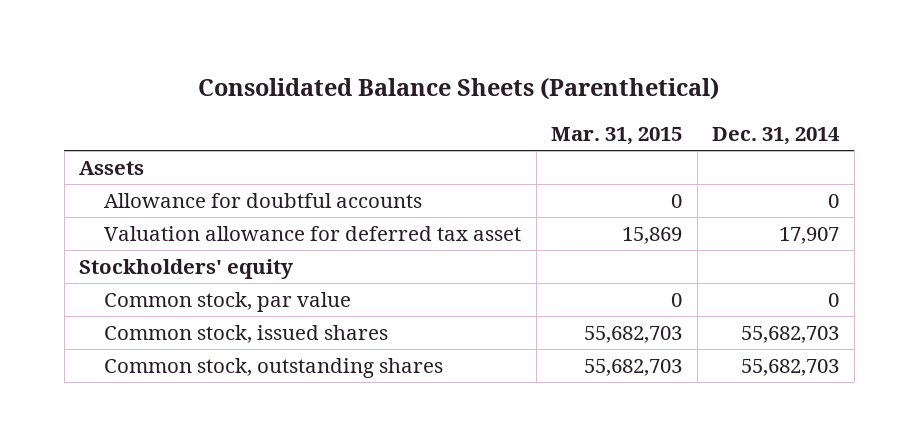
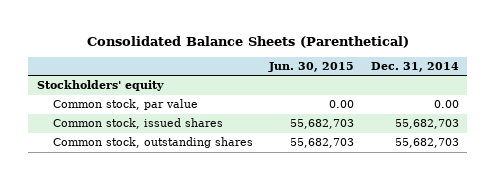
[551,126,683,145] Mar. 31, 2015 -> none
none -> [268,62,355,73] Jun. 30, 2015
[79,161,145,176] Assets -> none
[104,193,423,209] Allowance for doubtful accounts -> none
[104,226,522,242] Valuation allowance for deferred tax asset -> none
[828,293,840,308] 0 -> [433,100,459,109] 0.00

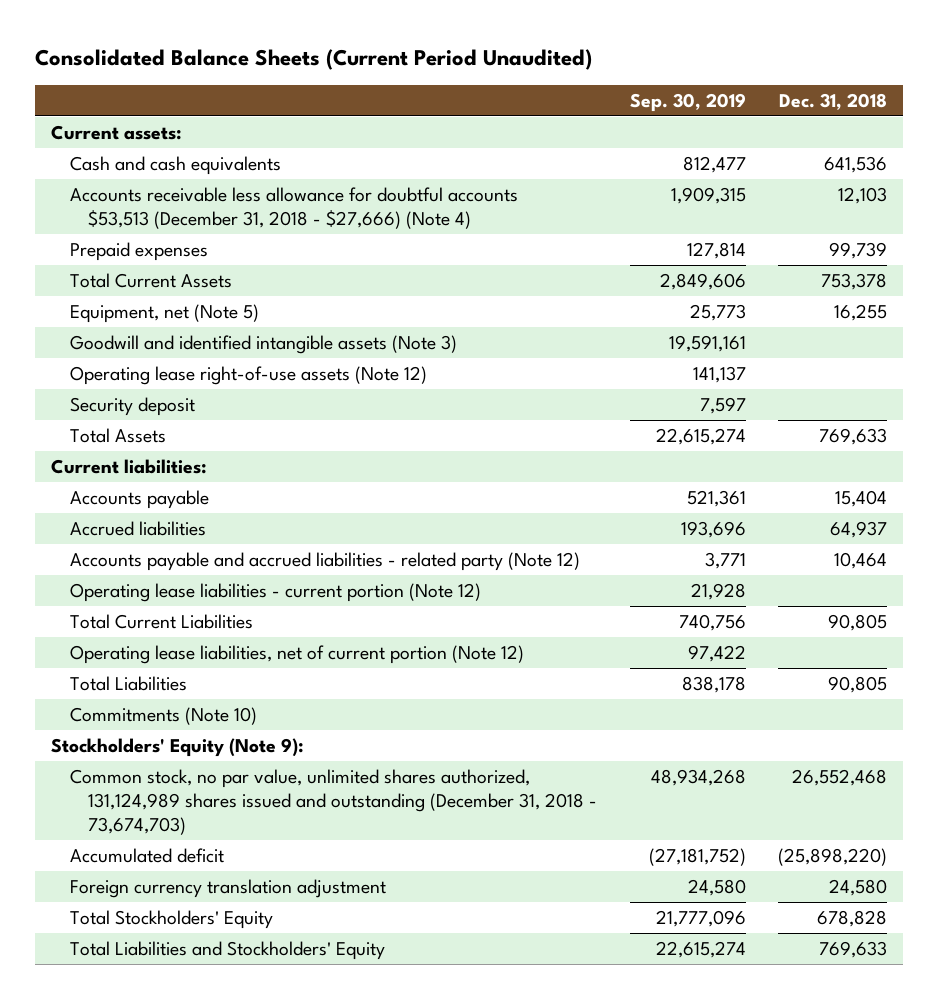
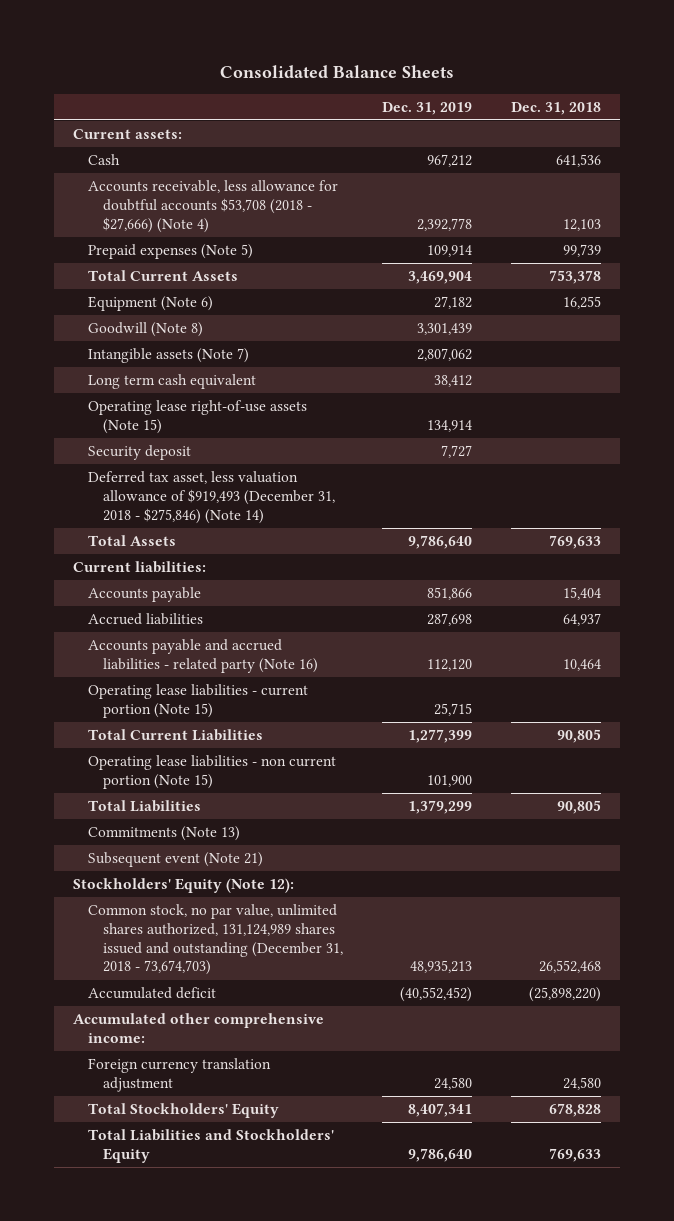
[35,49,593,71] Consolidated Balance Sheets (Current Period Unaudited) -> [219,65,454,79] Consolidated Balance Sheets
[629,92,746,112] Sep. 30, 2019 -> none
none -> [382,101,473,115] Dec. 31, 2019
[69,155,281,175] Cash and cash equivalents -> [88,154,121,166] Cash
[69,186,518,229] Accounts receivable less allowance for doubtful accounts $53,513 (December 31, 2018 - $27,666) (Note 4) -> [88,180,339,233] Accounts receivable, less allowance for doubtful accounts $53,708 (2018 - $27,666) (Note 4)
[69,241,208,261] Prepaid expenses -> [88,244,254,260] Prepaid expenses (Note 5)
[69,334,457,354] Goodwill and identified intangible assets (Note 3) -> none
[69,303,259,323] Equipment, net (Note 5) -> [88,296,214,312] Equipment (Note 6)
none -> [88,322,204,338] Goodwill (Note 8)
none -> [88,348,250,364] Intangible assets (Note 7)
none -> [88,374,257,390] Long term cash equivalent
[69,365,427,385] Operating lease right-of-use assets (Note 12) -> [88,400,308,434] Operating lease right-of-use assets (Note 15)
none -> [88,471,336,524] Deferred tax asset, less valuation allowance of $919,493 (December 31, 2018 - $275,846) (Note 14)
[69,551,580,571] Accounts payable and accrued liabilities - related party (Note 12) -> [88,639,319,673] Accounts payable and accrued liabilities - related party (Note 16)
[69,582,481,602] Operating lease liabilities - current portion (Note 12) -> [88,684,309,718] Operating lease liabilities - current portion (Note 15)
[69,644,524,664] Operating lease liabilities, net of current portion (Note 12) -> [88,755,337,789] Operating lease liabilities - non current portion (Note 15)
[69,706,257,725] Commitments (Note 10) -> [88,826,241,842] Commitments (Note 13)
none -> [88,852,264,868] Subsequent event (Note 21)
[51,737,305,757] Stockholders' Equity (Note 9): -> [73,878,295,894] Stockholders' Equity (Note 12):
none -> [73,1013,325,1043] Accumulated other comprehensive income:

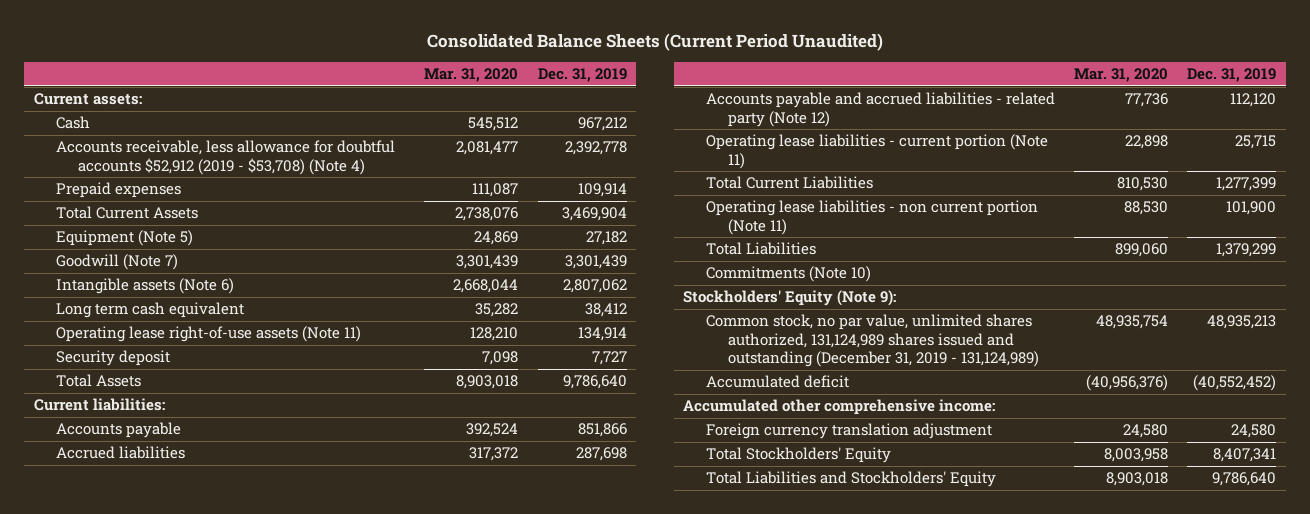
[219,65,454,79] Consolidated Balance Sheets -> [427,33,884,52] Consolidated Balance Sheets (Current Period Unaudited)
[510,101,601,115] Dec. 31, 2018 -> none
none -> [424,68,519,83] Mar. 31, 2020
[88,180,339,233] Accounts receivable, less allowance for doubtful accounts $53,708 (2018 - $27,666) (Note 4) -> [55,140,395,175] Accounts receivable, less allowance for doubtful accounts $52,912 (2019 - $53,708) (Note 4)
[88,244,254,260] Prepaid expenses (Note 5) -> [55,182,181,199] Prepaid expenses
[88,296,214,312] Equipment (Note 6) -> [55,230,193,247] Equipment (Note 5)
[88,322,204,338] Goodwill (Note 8) -> [55,254,178,271] Goodwill (Note 7)
[88,348,250,364] Intangible assets (Note 7) -> [55,278,234,295] Intangible assets (Note 6)
[88,400,308,434] Operating lease right-of-use assets (Note 15) -> [55,326,361,343] Operating lease right-of-use assets (Note 11)
[88,471,336,524] Deferred tax asset, less valuation allowance of $919,493 (December 31, 2018 - $275,846) (Note 14) -> none
[88,639,319,673] Accounts payable and accrued liabilities - related party (Note 16) -> [705,92,1055,127] Accounts payable and accrued liabilities - related party (Note 12)
[88,684,309,718] Operating lease liabilities - current portion (Note 15) -> [705,134,1048,169] Operating lease liabilities - current portion (Note 11)
[88,755,337,789] Operating lease liabilities - non current portion (Note 15) -> [705,200,1038,235] Operating lease liabilities - non current portion (Note 11)
[88,852,264,868] Subsequent event (Note 21) -> none
[88,826,241,842] Commitments (Note 13) -> [705,266,871,283] Commitments (Note 10)
[73,878,295,894] Stockholders' Equity (Note 12): -> [683,290,897,307] Stockholders' Equity (Note 9):
[88,904,344,976] Common stock, no par value, unlimited shares authorized, 131,124,989 shares issued and outstanding (December 31, 2018 - 73,674,703) -> [705,314,1039,368] Common stock, no par value, unlimited shares authorized, 131,124,989 shares issued and outstanding (December 31, 2019 - 131,124,989)

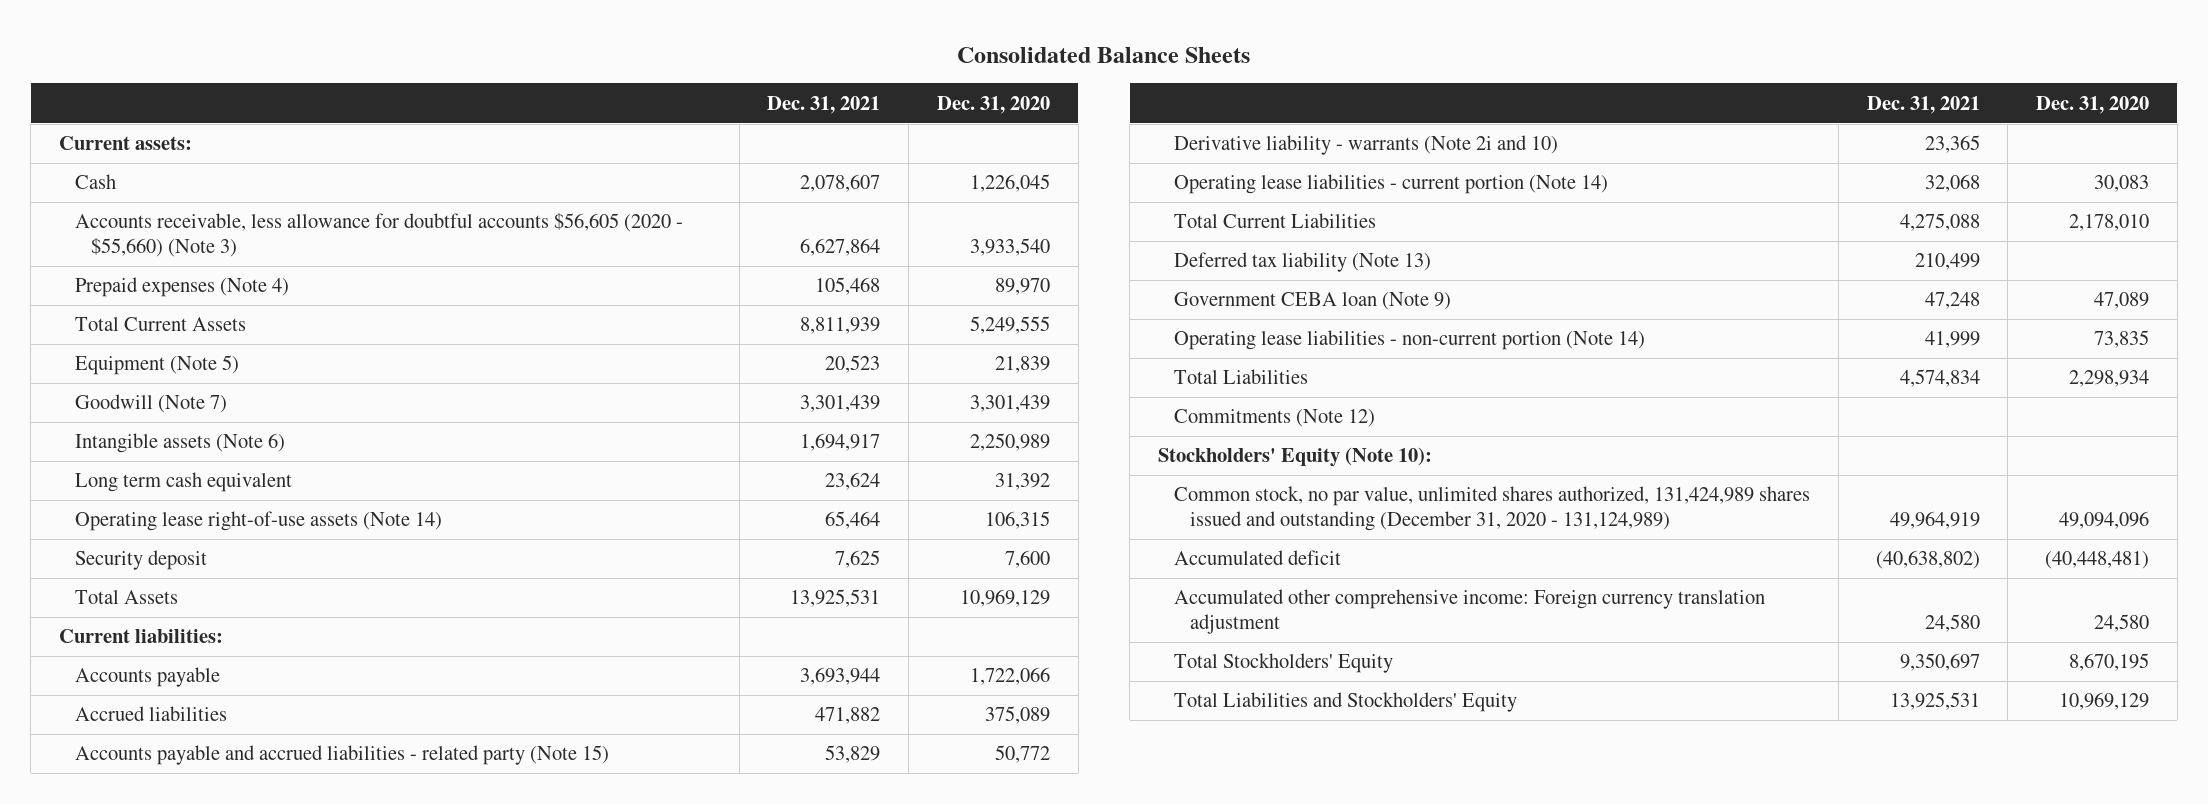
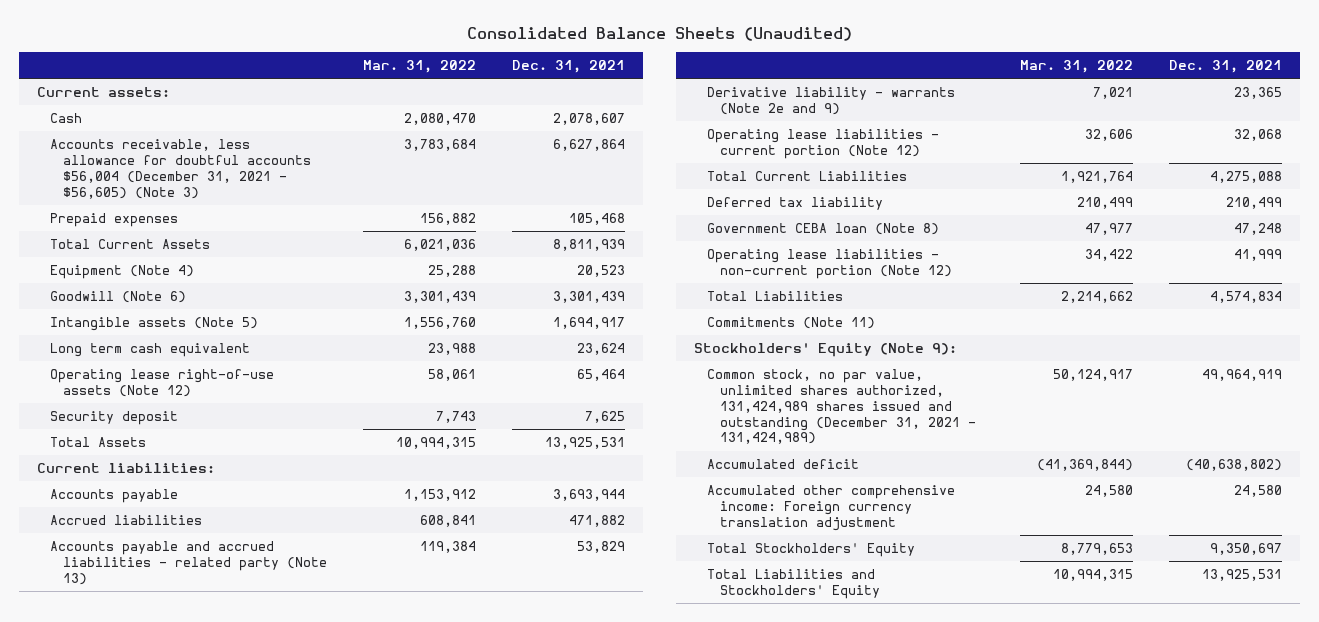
[956,46,1250,63] Consolidated Balance Sheets -> [466,26,852,41] Consolidated Balance Sheets (Unaudited)
[936,95,1050,114] Dec. 31, 2020 -> none
none -> [363,59,477,73] Mar. 31, 2022
[74,213,683,257] Accounts receivable, less allowance for doubtful accounts $56,605 (2020 - $55,660) (Note 3) -> [49,138,312,199] Accounts receivable, less allowance for doubtful accounts $56,004 (December 31, 2021 - $56,605) (Note 3)
[74,277,289,298] Prepaid expenses (Note 4) -> [49,212,178,227] Prepaid expenses
[74,355,239,376] Equipment (Note 5) -> [49,264,194,279] Equipment (Note 4)
[74,394,227,414] Goodwill (Note 7) -> [49,290,186,303] Goodwill (Note 6)
[74,433,285,454] Intangible assets (Note 6) -> [49,316,258,331] Intangible assets (Note 5)
[74,511,442,532] Operating lease right-of-use assets (Note 14) -> [49,368,274,397] Operating lease right-of-use assets (Note 12)
[74,745,609,766] Accounts payable and accrued liabilities - related party (Note 15) -> [49,540,328,585] Accounts payable and accrued liabilities - related party (Note 13)
[1174,135,1559,156] Derivative liability - warrants (Note 2i and 10) -> [707,86,956,115] Derivative liability - warrants (Note 2e and 9)
[1174,174,1609,195] Operating lease liabilities - current portion (Note 14) -> [707,128,940,159] Operating lease liabilities - current portion (Note 12)
[1174,252,1432,273] Deferred tax liability (Note 13) -> [707,196,884,210] Deferred tax liability
[1174,292,1452,311] Government CEBA loan (Note 9) -> [707,222,940,235] Government CEBA loan (Note 8)
[1174,330,1646,351] Operating lease liabilities - non-current portion (Note 14) -> [707,248,953,279] Operating lease liabilities - non-current portion (Note 12)
[1174,409,1376,428] Commitments (Note 12) -> [707,316,876,329] Commitments (Note 11)
[1158,447,1433,468] Stockholders' Equity (Note 10): -> [693,342,957,357] Stockholders' Equity (Note 9):
[1174,486,1811,531] Common stock, no par value, unlimited shares authorized, 131,424,989 shares issued and outstanding (December 31, 2020 - 131,124,989) -> [707,368,977,445] Common stock, no par value, unlimited shares authorized, 131,424,989 shares issued and outstanding (December 31, 2021 - 131,424,989)

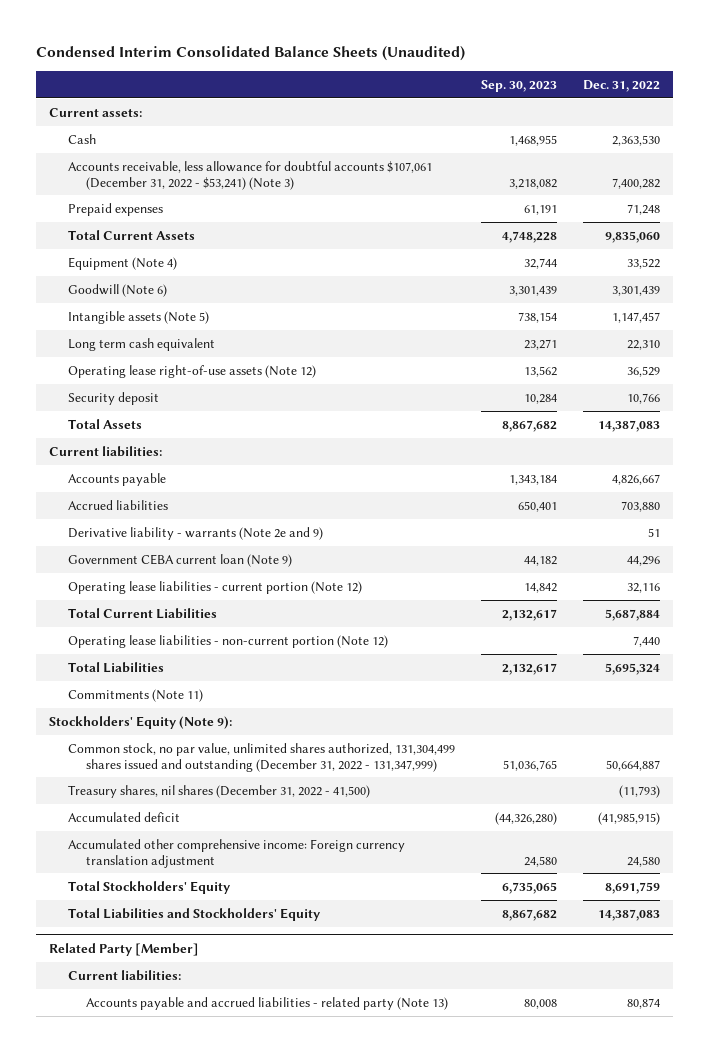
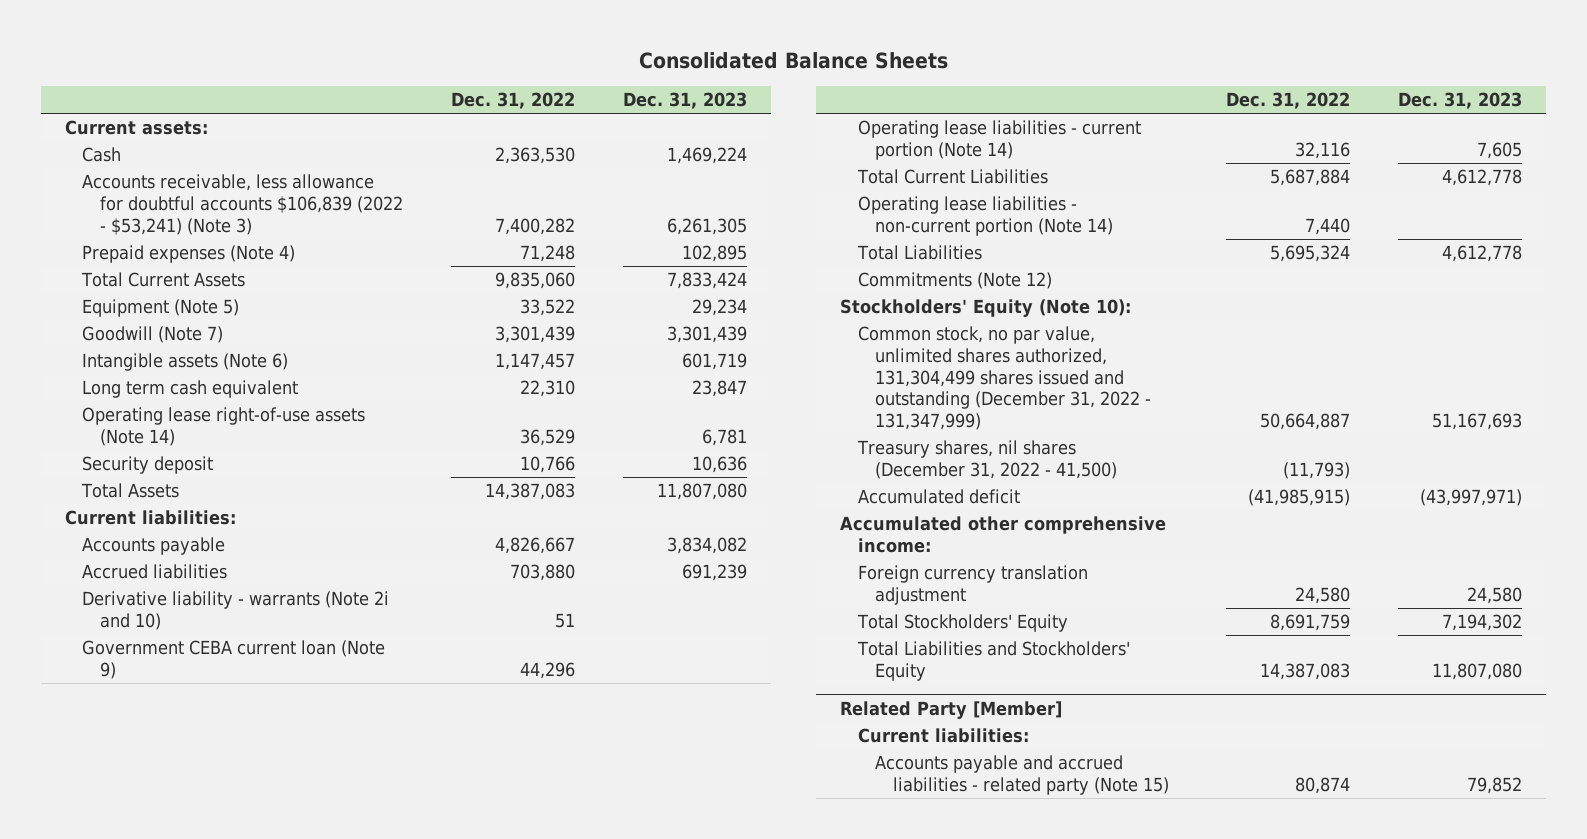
[36,46,466,62] Condensed Interim Consolidated Balance Sheets (Unaudited) -> [638,52,948,70] Consolidated Balance Sheets
[480,79,557,92] Sep. 30, 2023 -> none
none -> [623,92,748,110] Dec. 31, 2023
[67,160,432,190] Accounts receivable, less allowance for doubtful accounts $107,061 (December 31, 2022 - $53,241) (Note 3) -> [82,174,404,235] Accounts receivable, less allowance for doubtful accounts $106,839 (2022 - $53,241) (Note 3)
[67,202,163,216] Prepaid expenses -> [82,245,296,264] Prepaid expenses (Note 4)
[67,256,177,270] Equipment (Note 4) -> [82,299,240,318] Equipment (Note 5)
[67,283,167,297] Goodwill (Note 6) -> [82,326,224,344] Goodwill (Note 7)
[67,310,209,324] Intangible assets (Note 5) -> [82,353,289,372] Intangible assets (Note 6)
[67,364,316,378] Operating lease right-of-use assets (Note 12) -> [82,407,366,446] Operating lease right-of-use assets (Note 14)
[67,526,323,540] Derivative liability - warrants (Note 2e and 9) -> [82,591,390,630] Derivative liability - warrants (Note 2i and 10)
[67,580,362,594] Operating lease liabilities - current portion (Note 12) -> [857,120,1141,160] Operating lease liabilities - current portion (Note 14)
[67,634,388,648] Operating lease liabilities - non-current portion (Note 12) -> [857,196,1114,236] Operating lease liabilities - non-current portion (Note 14)
[67,688,203,702] Commitments (Note 11) -> [857,272,1052,290] Commitments (Note 12)
[49,715,233,729] Stockholders' Equity (Note 9): -> [839,299,1131,318] Stockholders' Equity (Note 10):
none -> [839,516,1166,553] Accumulated other comprehensive income:
[67,838,405,868] Accumulated other comprehensive income: Foreign currency translation adjustment -> [857,565,1088,605] Foreign currency translation adjustment
[85,996,448,1010] Accounts payable and accrued liabilities - related party (Note 13) -> [875,755,1169,795] Accounts payable and accrued liabilities - related party (Note 15)

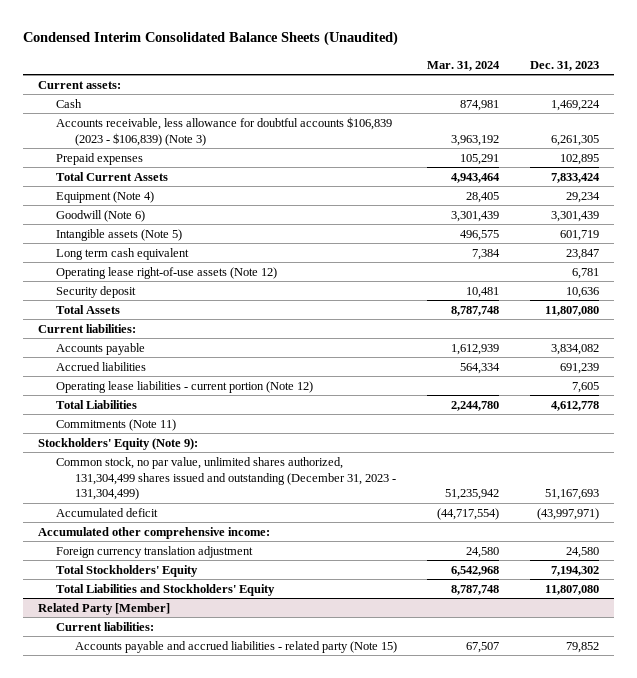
[638,52,948,70] Consolidated Balance Sheets -> [22,31,398,47] Condensed Interim Consolidated Balance Sheets (Unaudited)
[451,92,576,110] Dec. 31, 2022 -> none
none -> [427,60,501,71] Mar. 31, 2024
[82,174,404,235] Accounts receivable, less allowance for doubtful accounts $106,839 (2022 - $53,241) (Note 3) -> [56,116,393,146] Accounts receivable, less allowance for doubtful accounts $106,839 (2023 - $106,839) (Note 3)
[82,245,296,264] Prepaid expenses (Note 4) -> [56,152,144,165] Prepaid expenses
[82,299,240,318] Equipment (Note 5) -> [56,190,155,203] Equipment (Note 4)
[82,326,224,344] Goodwill (Note 7) -> [56,209,146,222] Goodwill (Note 6)
[82,353,289,372] Intangible assets (Note 6) -> [56,228,183,241] Intangible assets (Note 5)
[82,407,366,446] Operating lease right-of-use assets (Note 14) -> [56,266,278,279] Operating lease right-of-use assets (Note 12)
[82,591,390,630] Derivative liability - warrants (Note 2i and 10) -> none
[82,640,386,679] Government CEBA current loan (Note 9) -> none
[856,169,1048,185] Total Current Liabilities -> none
[857,196,1114,236] Operating lease liabilities - non-current portion (Note 14) -> none
[857,120,1141,160] Operating lease liabilities - current portion (Note 14) -> [56,380,314,393] Operating lease liabilities - current portion (Note 12)
[856,440,1118,479] Treasury shares, nil shares (December 31, 2022 - 41,500) -> none
[857,272,1052,290] Commitments (Note 12) -> [56,418,177,431] Commitments (Note 11)
[839,299,1131,318] Stockholders' Equity (Note 10): -> [37,437,198,450] Stockholders' Equity (Note 9):
[857,326,1152,431] Common stock, no par value, unlimited shares authorized, 131,304,499 shares issued and outstanding (December 31, 2022 - 131,347,999) -> [56,456,397,501] Common stock, no par value, unlimited shares authorized, 131,304,499 shares issued and outstanding (December 31, 2023 - 131,304,499)

